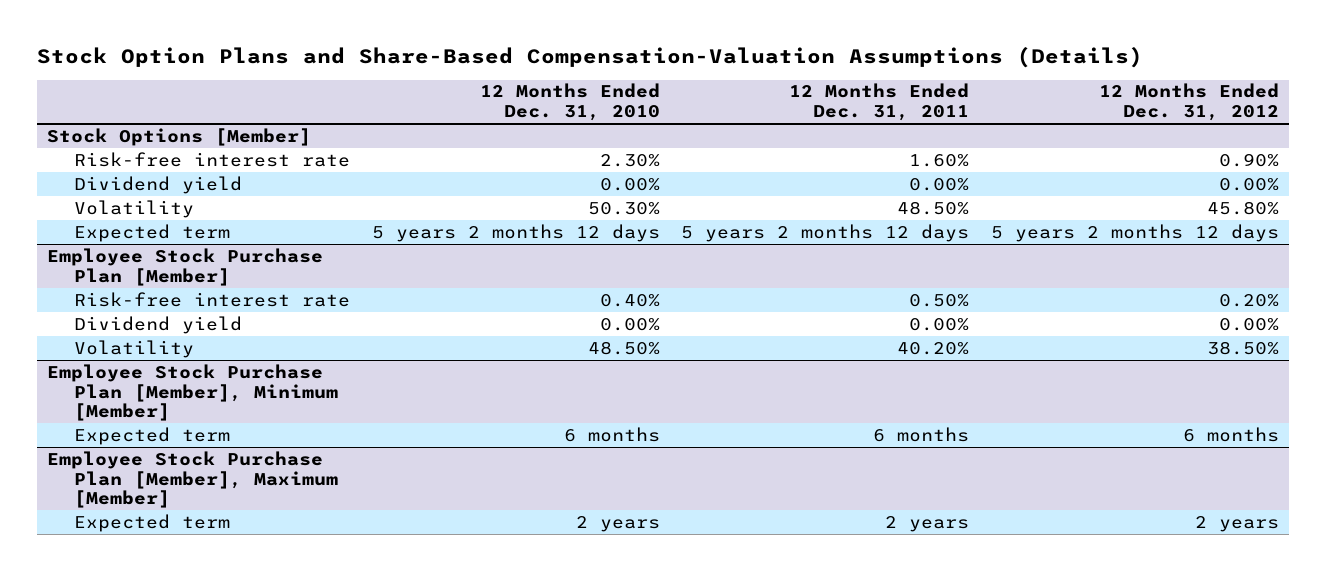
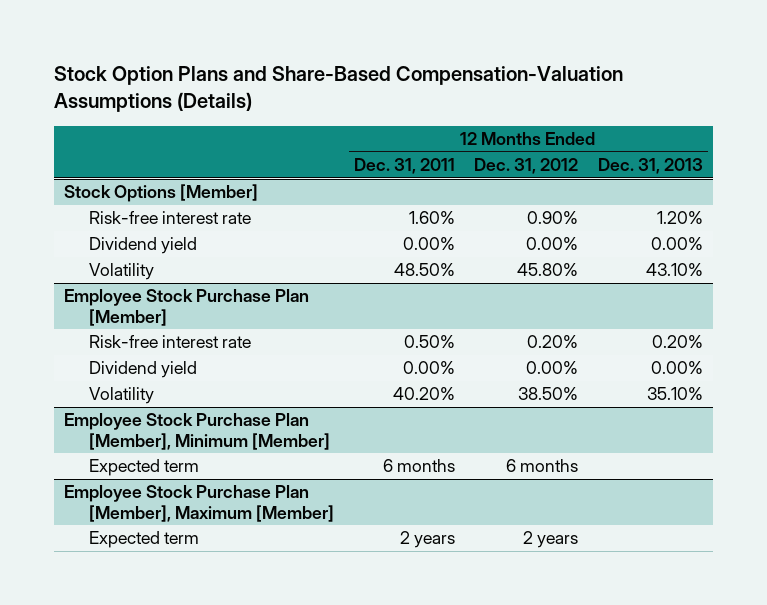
[479,83,660,122] 12 Months Ended Dec. 31, 2010 -> none
none -> [597,158,703,175] Dec. 31, 2013
[73,223,230,242] Expected term -> none

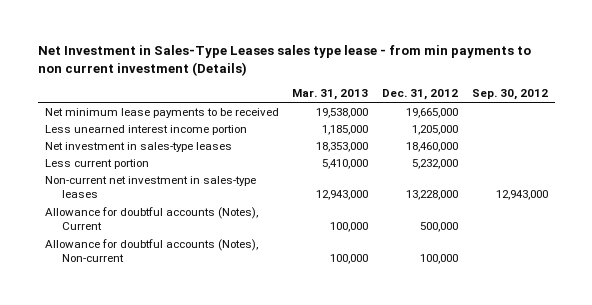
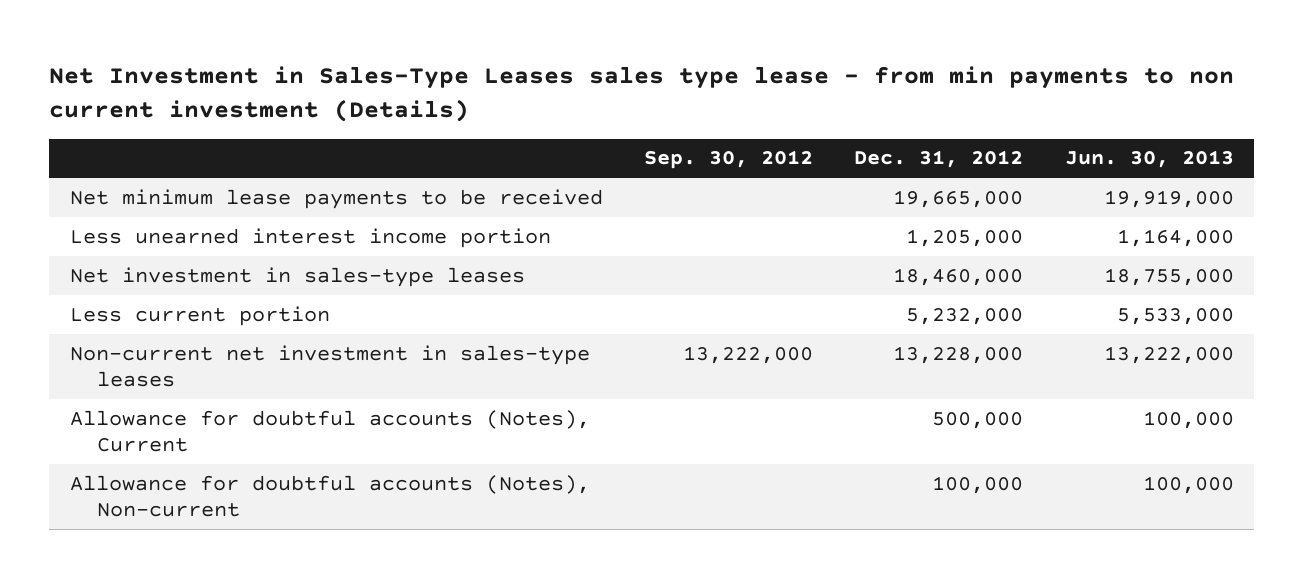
[292,89,369,101] Mar. 31, 2013 -> none
none -> [1064,150,1234,169] Jun. 30, 2013
[495,190,548,201] 12,943,000 -> [682,345,813,364] 13,222,000

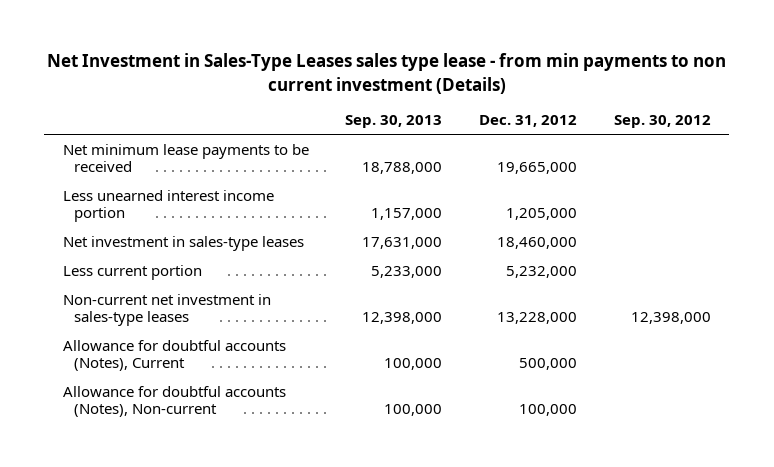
[1064,150,1234,169] Jun. 30, 2013 -> none
none -> [345,115,443,129] Sep. 30, 2013
[682,345,813,364] 13,222,000 -> [630,312,711,325] 12,398,000

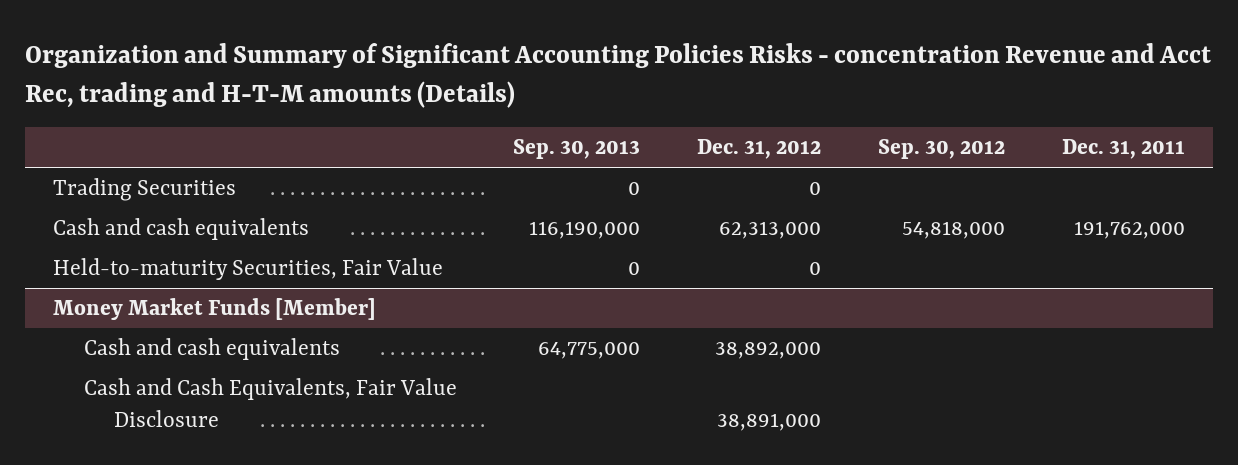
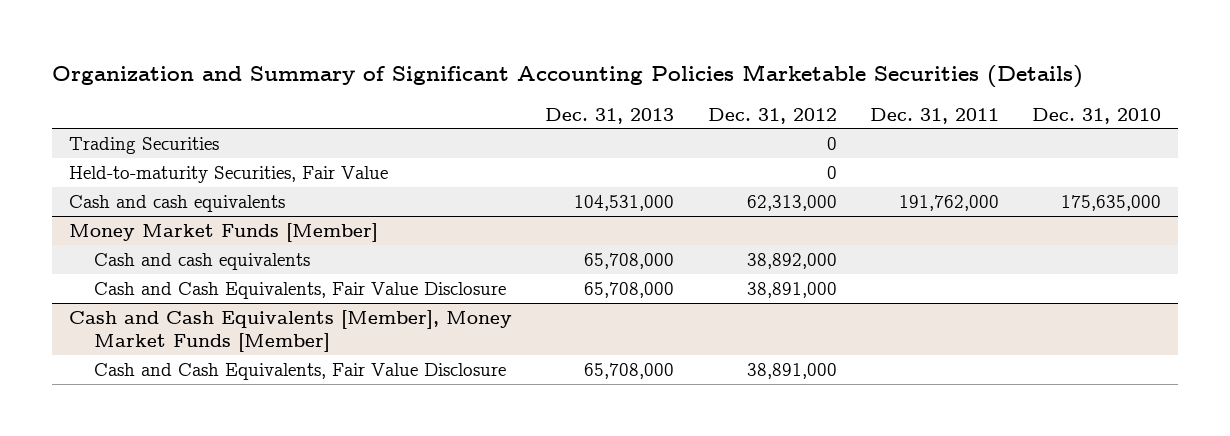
[24,43,1211,109] Organization and Summary of Significant Accounting Policies Risks - concentration Revenue and Acct Rec, trading and H-T-M amounts (Details) -> [52,64,1084,89] Organization and Summary of Significant Accounting Policies Marketable Securities (Details)
[513,139,641,160] Sep. 30, 2013 -> none
[877,139,1005,160] Sep. 30, 2012 -> none
none -> [545,107,675,124] Dec. 31, 2013
none -> [1032,107,1162,124] Dec. 31, 2010
[53,218,310,241] Cash and cash equivalents -> [68,194,285,212] Cash and cash equivalents
none -> [68,309,512,353] Cash and Cash Equivalents [Member], Money Market Funds [Member]
none -> [93,362,506,380] Cash and Cash Equivalents, Fair Value Disclosure

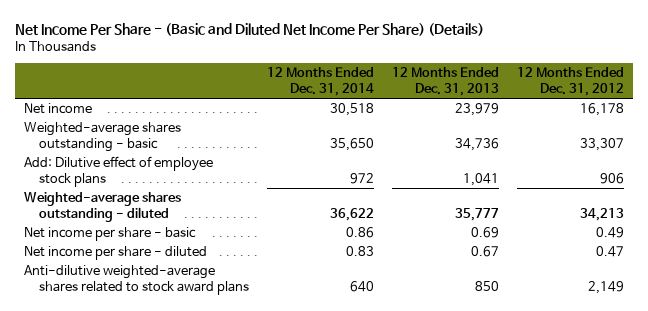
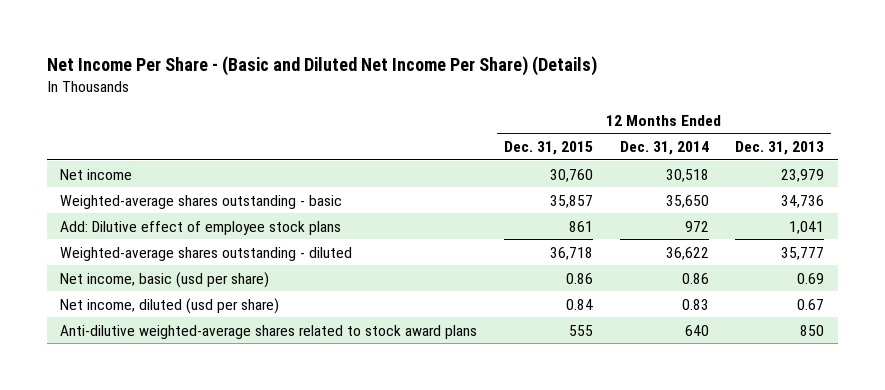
[516,67,624,96] 12 Months Ended Dec. 31, 2012 -> none
none -> [504,141,594,156] Dec. 31, 2015
[24,227,197,242] Net income per share - basic -> [60,271,270,288] Net income, basic (usd per share)
[24,246,208,261] Net income per share - diluted -> [60,297,280,314] Net income, diluted (usd per share)

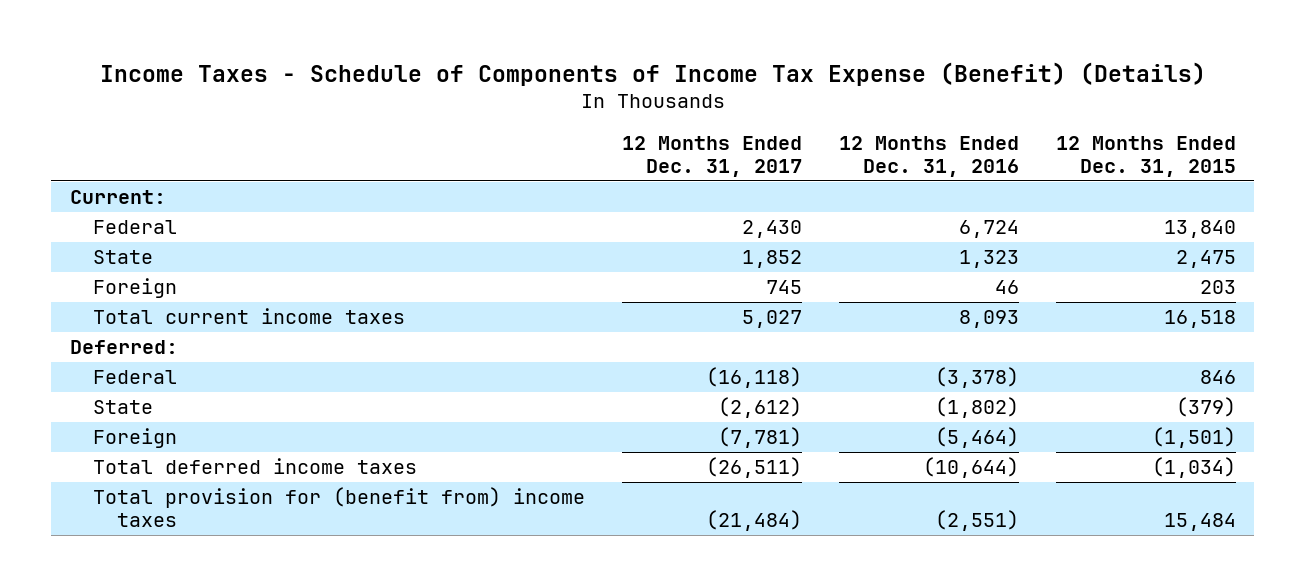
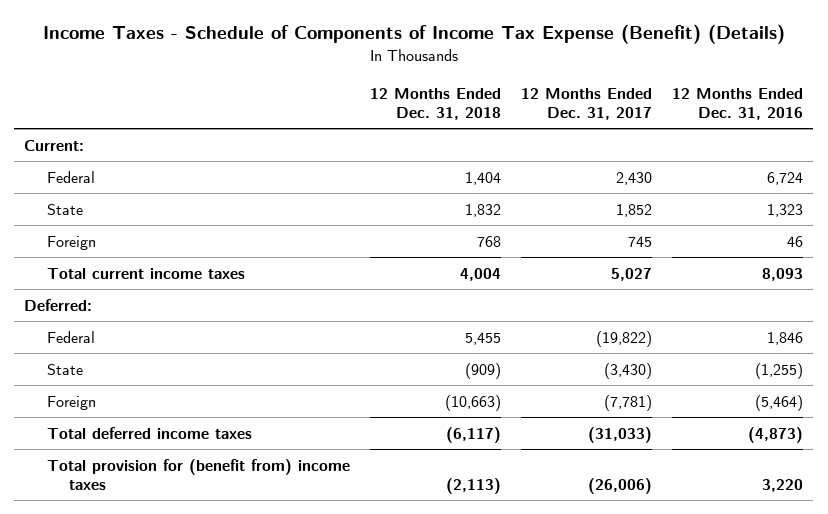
[1055,135,1236,177] 12 Months Ended Dec. 31, 2015 -> none
none -> [370,87,502,121] 12 Months Ended Dec. 31, 2018
[706,367,803,389] (16,118) -> [596,330,653,347] (19,822)
[935,367,1020,389] (3,378) -> [767,331,804,345] 1,846
[718,397,803,419] (2,612) -> [604,362,653,379] (3,430)
[935,397,1020,419] (1,802) -> [755,362,804,379] (1,255)
[706,457,803,479] (26,511) -> [588,426,653,443] (31,033)
[923,457,1020,479] (10,644) -> [748,426,804,443] (4,873)
[706,510,803,532] (21,484) -> [588,477,653,494] (26,006)
[935,510,1020,532] (2,551) -> [762,478,804,492] 3,220

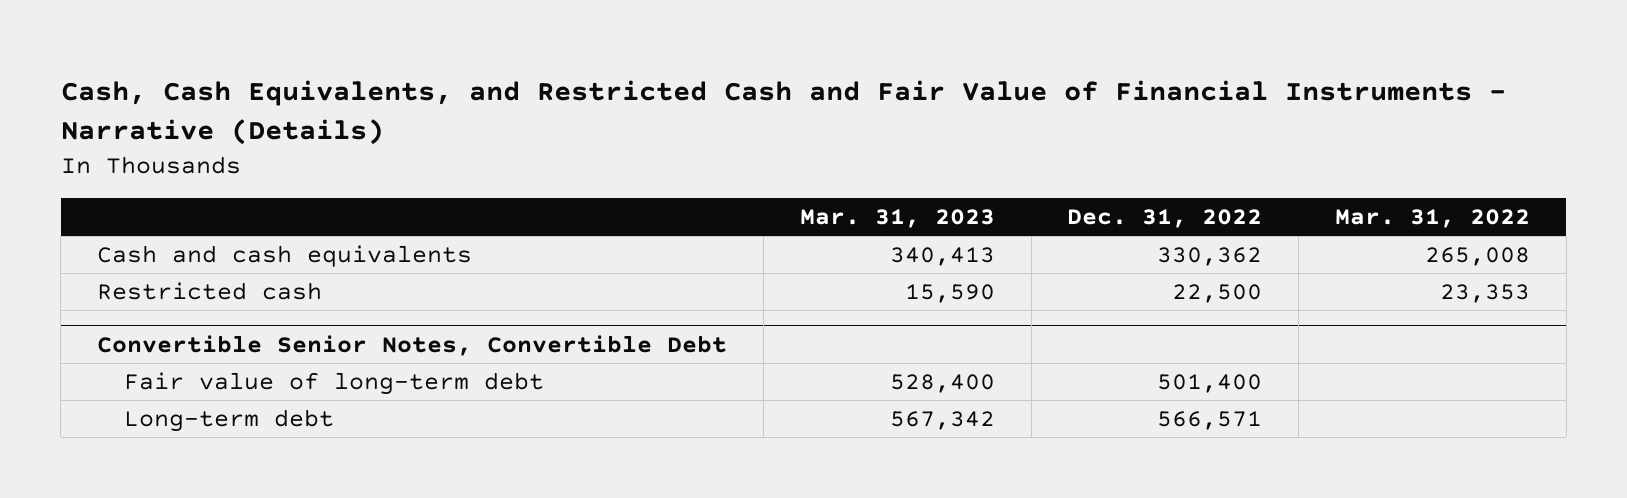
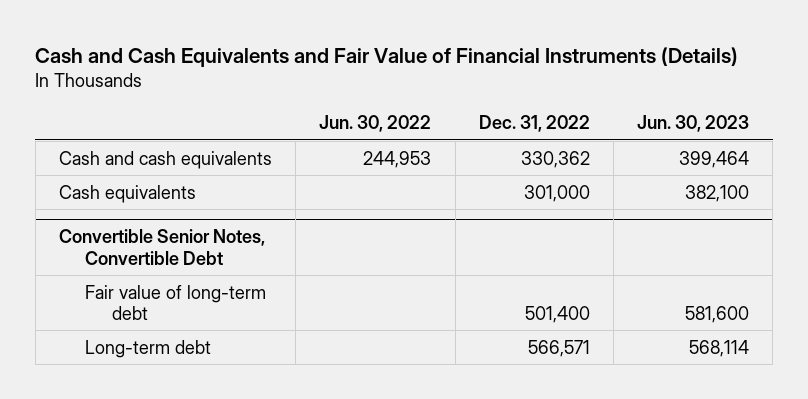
[60,79,1506,145] Cash, Cash Equivalents, and Restricted Cash and Fair Value of Financial Instruments - Narrative (Details) -> [35,47,739,68] Cash and Cash Equivalents and Fair Value of Financial Instruments (Details)
[799,209,995,229] Mar. 31, 2023 -> none
[1334,209,1530,229] Mar. 31, 2022 -> none
none -> [319,115,432,133] Jun. 30, 2022
none -> [637,115,750,133] Jun. 30, 2023
[97,282,323,301] Restricted cash -> none
none -> [58,184,196,203] Cash equivalents

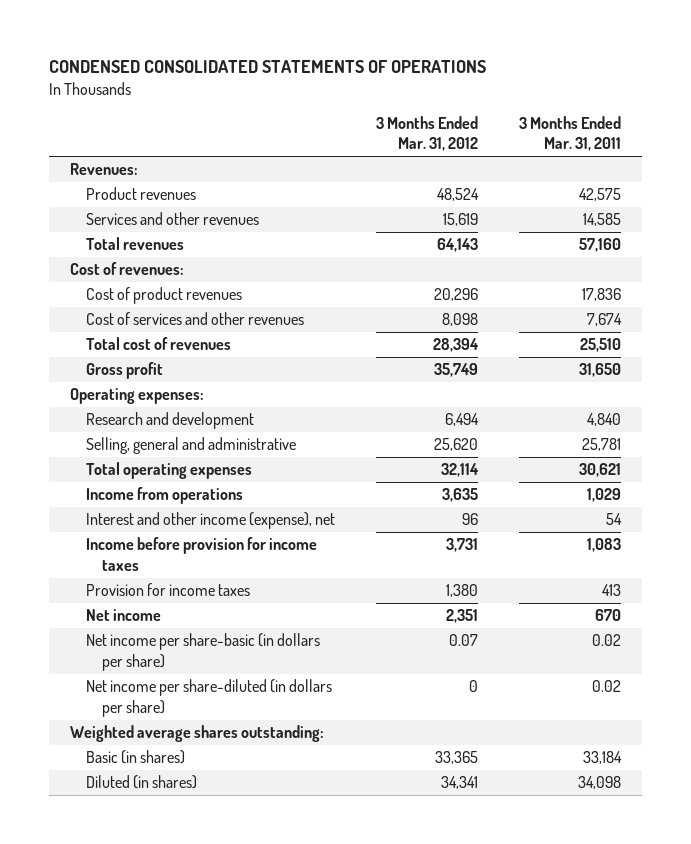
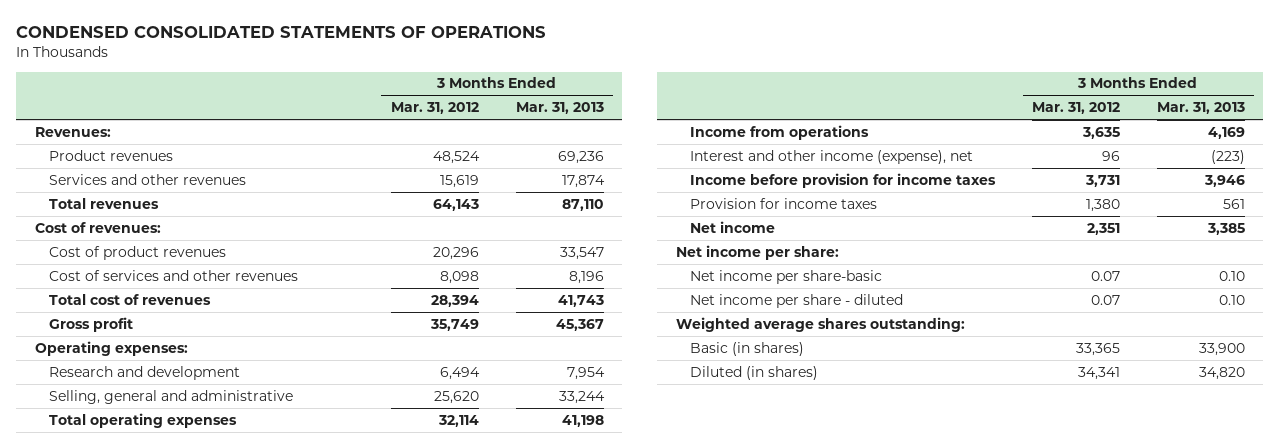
[519,116,622,152] 3 Months Ended Mar. 31, 2011 -> none
none -> [515,102,604,115] Mar. 31, 2013
none -> [675,244,839,260] Net income per share:
[85,633,320,671] Net income per share-basic (in dollars per share) -> [690,269,883,284] Net income per share-basic
[85,679,332,717] Net income per share-diluted (in dollars per share) -> [690,293,904,308] Net income per share - diluted
[469,680,479,693] 0 -> [1090,294,1120,305] 0.07

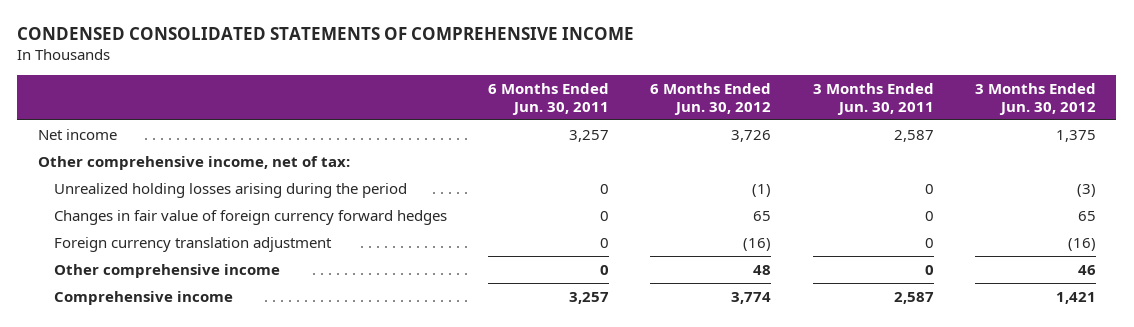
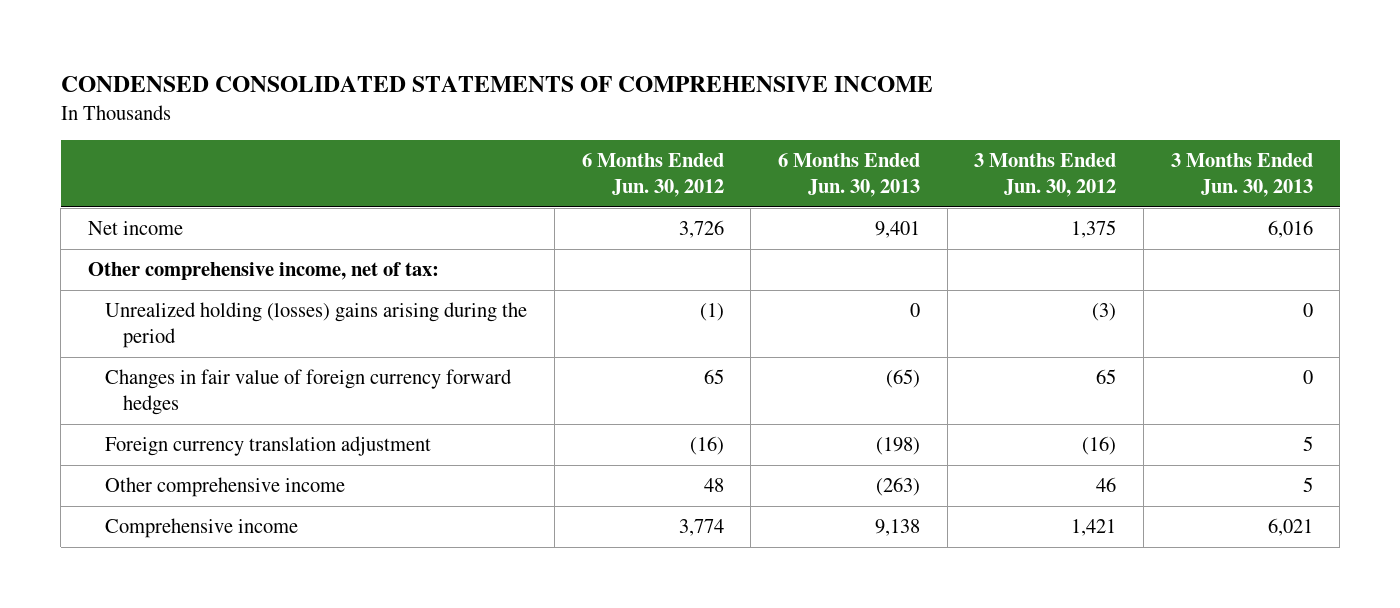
[488,82,610,116] 6 Months Ended Jun. 30, 2011 -> none
[812,82,934,116] 3 Months Ended Jun. 30, 2011 -> none
none -> [778,153,921,197] 6 Months Ended Jun. 30, 2013
none -> [1170,153,1313,197] 3 Months Ended Jun. 30, 2013
[54,182,408,198] Unrealized holding losses arising during the period -> [105,302,528,349] Unrealized holding (losses) gains arising during the period

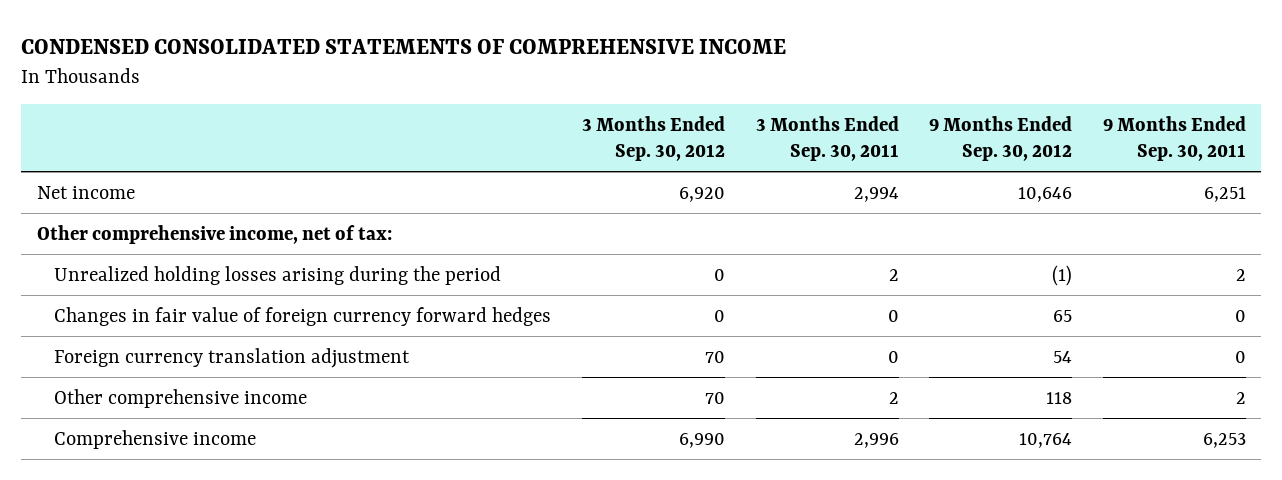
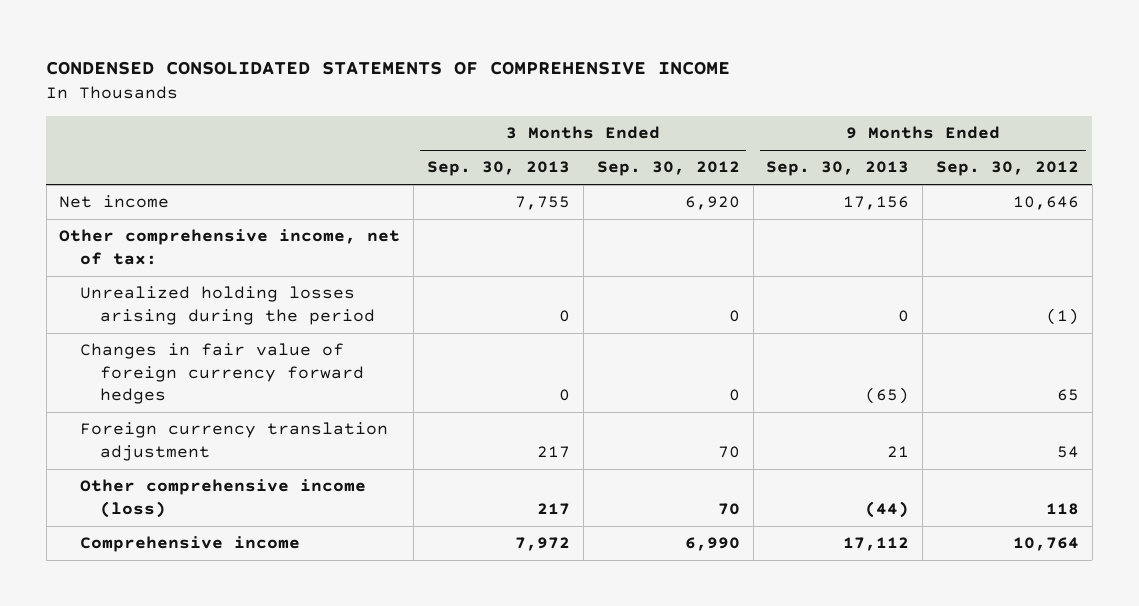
[755,115,899,161] 3 Months Ended Sep. 30, 2011 -> none
[1102,115,1246,161] 9 Months Ended Sep. 30, 2011 -> none
none -> [427,161,571,177] Sep. 30, 2013
none -> [766,161,910,177] Sep. 30, 2013
[54,388,308,408] Other comprehensive income -> [79,479,366,518] Other comprehensive income (loss)

